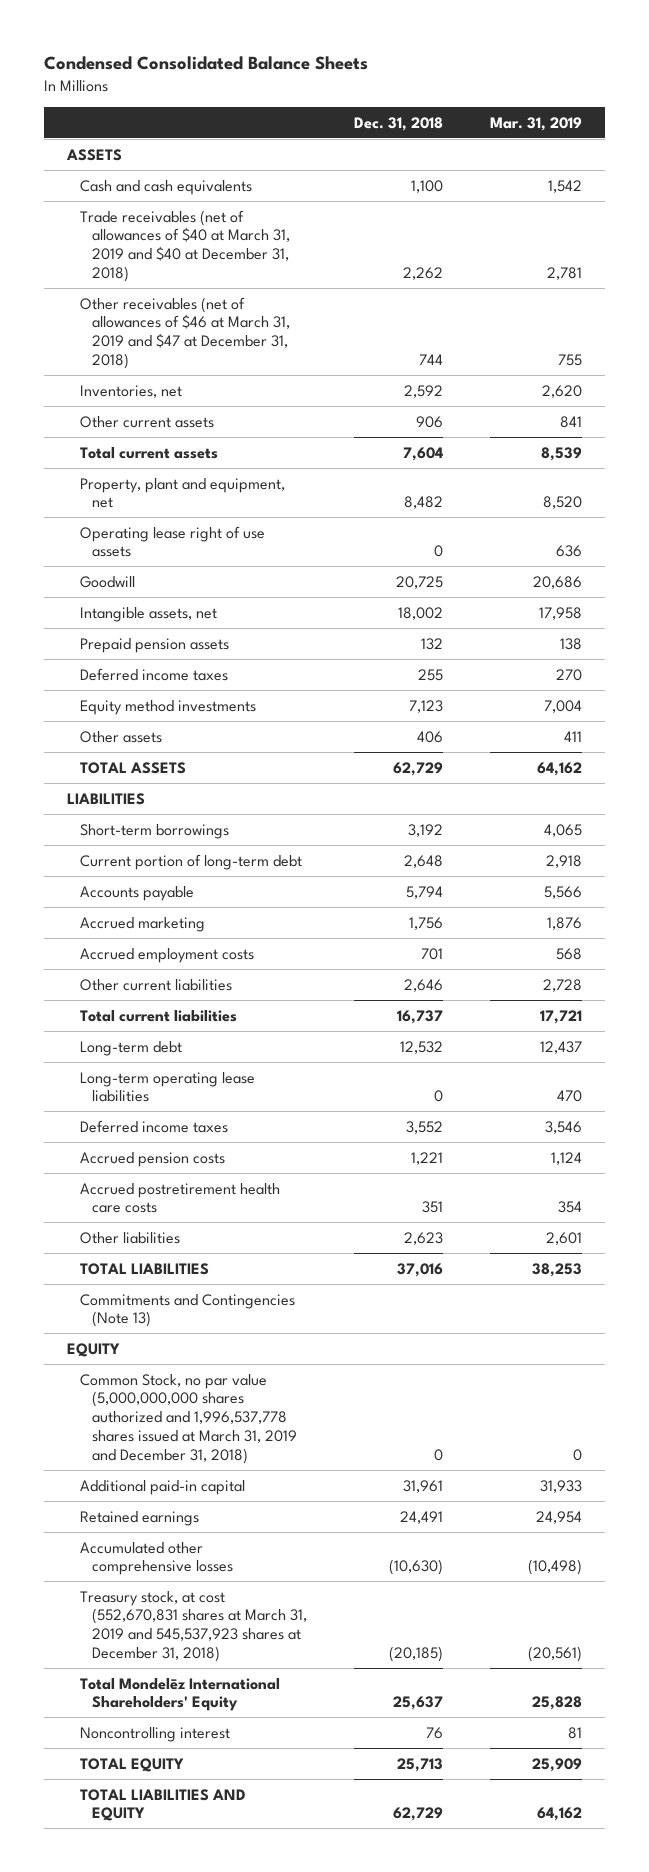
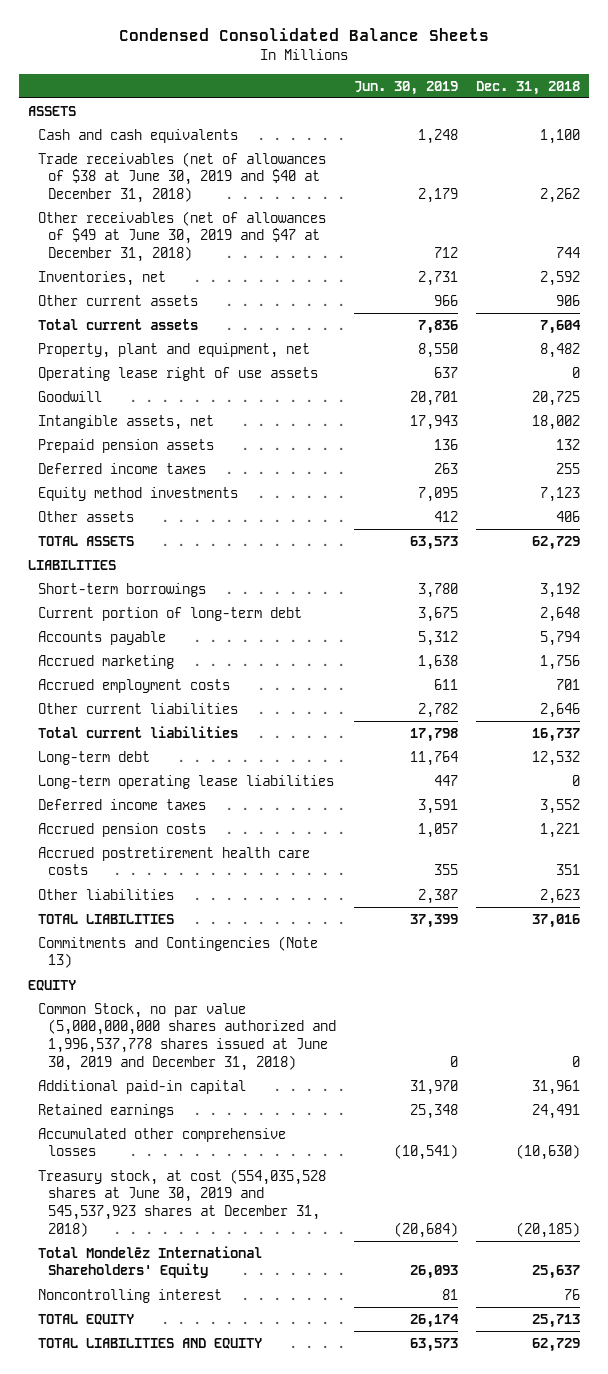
[489,116,582,131] Mar. 31, 2019 -> none
none -> [354,80,459,95] Jun. 30, 2019
[79,209,291,282] Trade receivables (net of allowances of $40 at March 31, 2019 and $40 at December 31, 2018) -> [38,151,327,203] Trade receivables (net of allowances of $38 at June 30, 2019 and $40 at December 31, 2018)
[79,296,291,369] Other receivables (net of allowances of $46 at March 31, 2019 and $47 at December 31, 2018) -> [38,210,327,262] Other receivables (net of allowances of $49 at June 30, 2019 and $47 at December 31, 2018)
[79,1373,298,1464] Common Stock, no par value (5,000,000,000 shares authorized and 1,996,537,778 shares issued at March 31, 2019 and December 31, 2018) -> [38,1002,337,1071] Common Stock, no par value (5,000,000,000 shares authorized and 1,996,537,778 shares issued at June 30, 2019 and December 31, 2018)
[79,1590,308,1662] Treasury stock, at cost (552,670,831 shares at March 31, 2019 and 545,537,923 shares at December 31, 2018) -> [38,1168,327,1237] Treasury stock, at cost (554,035,528 shares at June 30, 2019 and 545,537,923 shares at December 31, 2018)

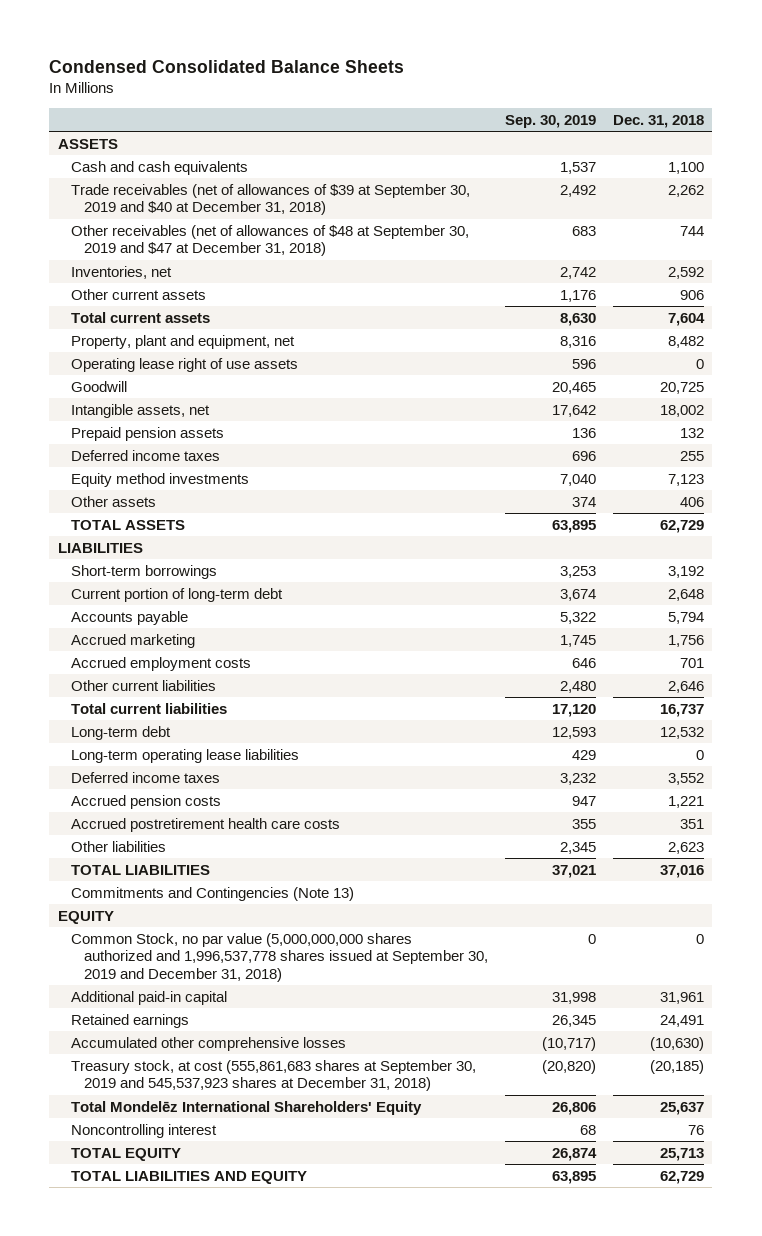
[354,80,459,95] Jun. 30, 2019 -> none
none -> [505,115,597,129] Sep. 30, 2019
[38,151,327,203] Trade receivables (net of allowances of $38 at June 30, 2019 and $40 at December 31, 2018) -> [71,183,471,216] Trade receivables (net of allowances of $39 at September 30, 2019 and $40 at December 31, 2018)
[38,210,327,262] Other receivables (net of allowances of $49 at June 30, 2019 and $47 at December 31, 2018) -> [71,224,470,257] Other receivables (net of allowances of $48 at September 30, 2019 and $47 at December 31, 2018)
[38,1002,337,1071] Common Stock, no par value (5,000,000,000 shares authorized and 1,996,537,778 shares issued at June 30, 2019 and December 31, 2018) -> [71,932,489,982] Common Stock, no par value (5,000,000,000 shares authorized and 1,996,537,778 shares issued at September 30, 2019 and December 31, 2018)
[38,1168,327,1237] Treasury stock, at cost (554,035,528 shares at June 30, 2019 and 545,537,923 shares at December 31, 2018) -> [71,1059,477,1092] Treasury stock, at cost (555,861,683 shares at September 30, 2019 and 545,537,923 shares at December 31, 2018)

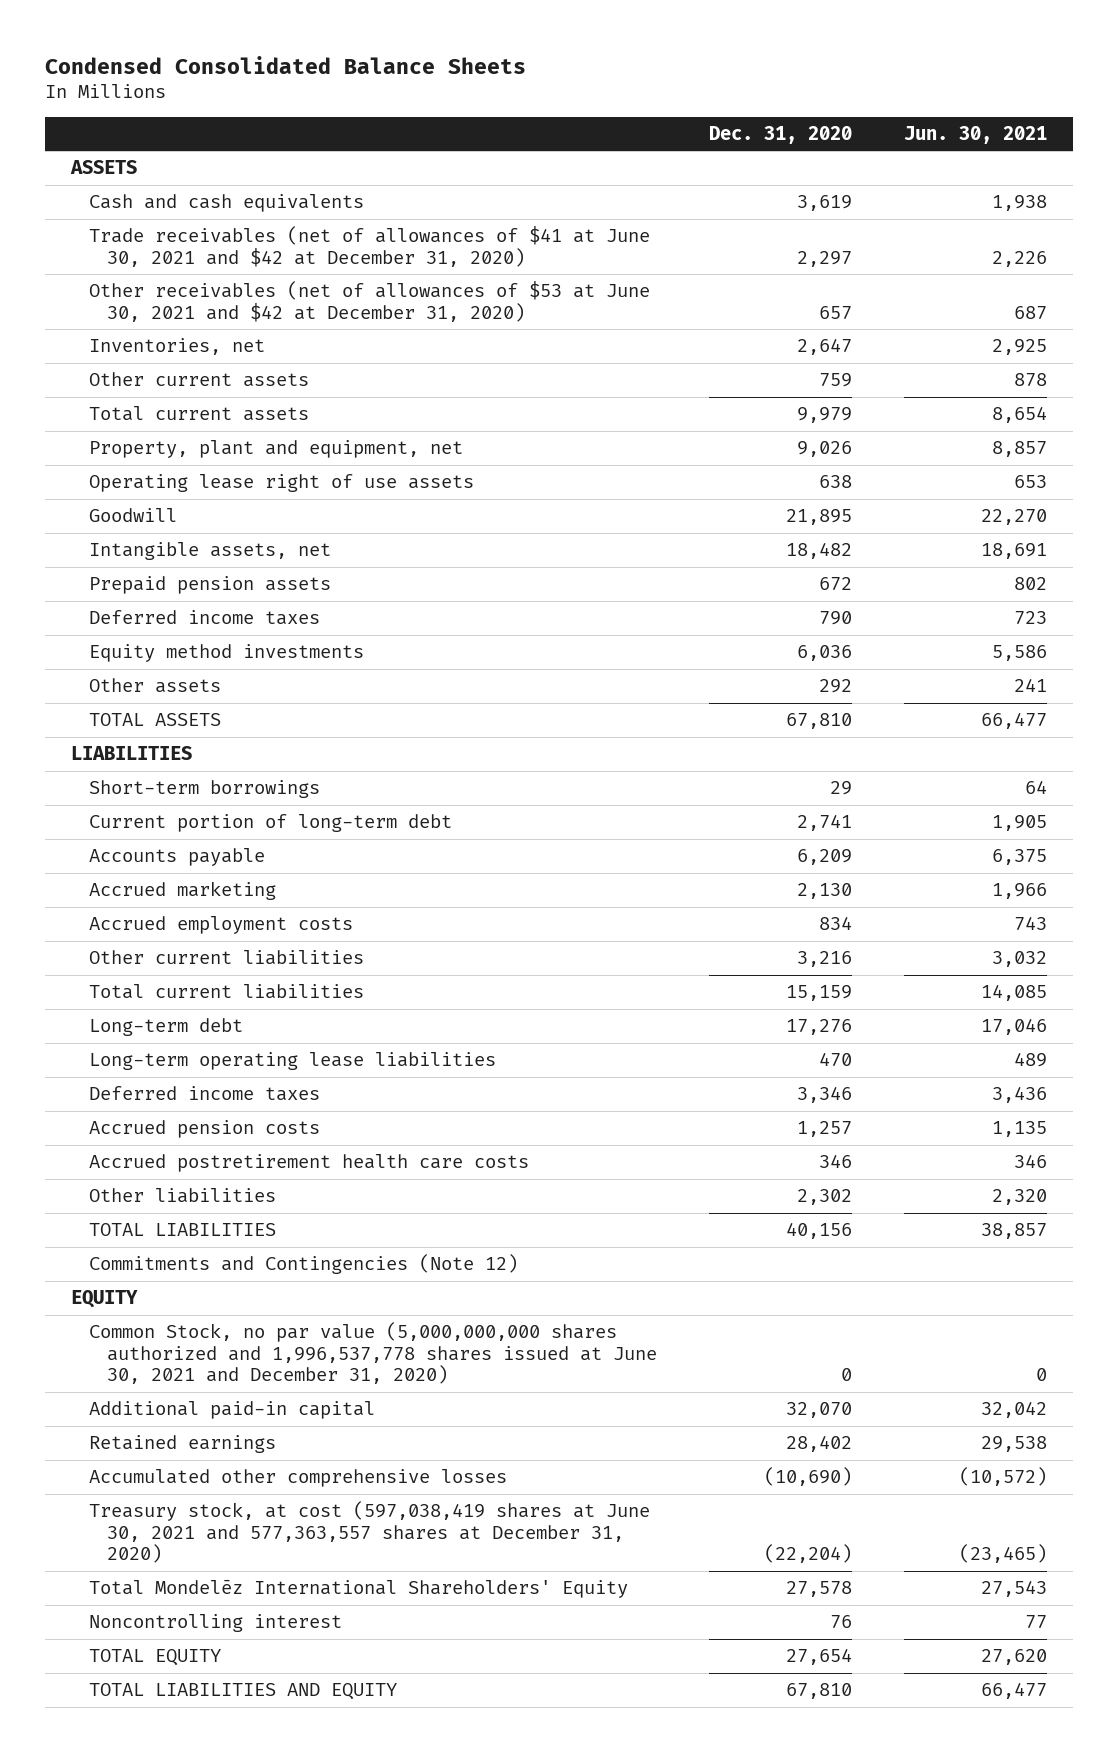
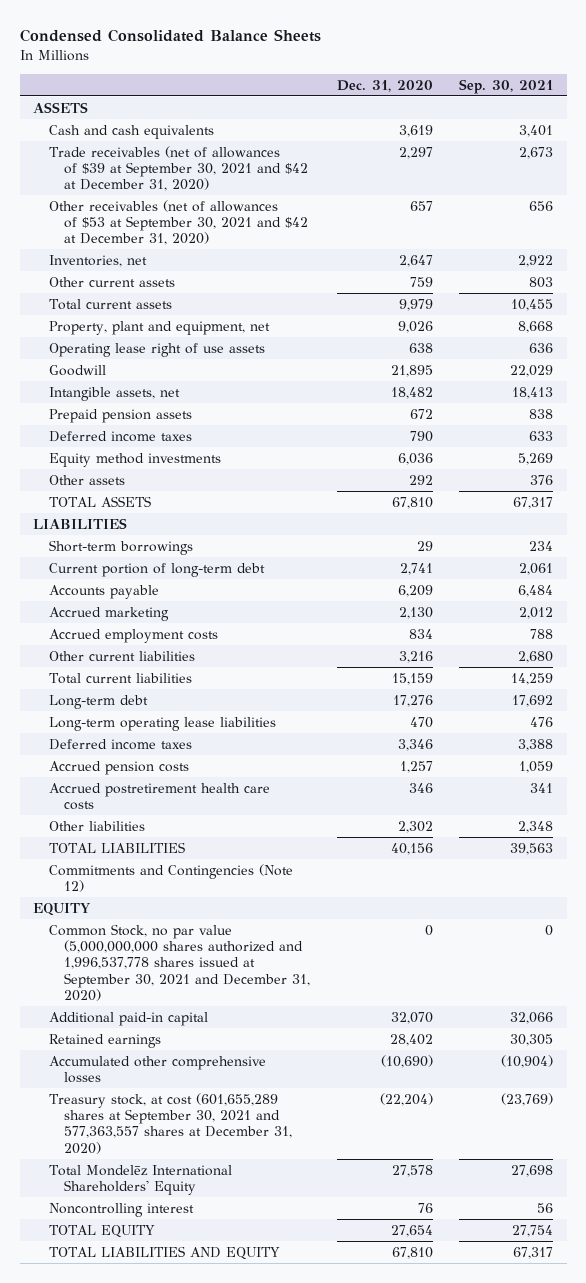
[904,125,1048,144] Jun. 30, 2021 -> none
none -> [459,78,554,94] Sep. 30, 2021
[89,226,651,267] Trade receivables (net of allowances of $41 at June 30, 2021 and $42 at December 31, 2020) -> [48,145,309,192] Trade receivables (net of allowances of $39 at September 30, 2021 and $42 at December 31, 2020)
[89,281,651,322] Other receivables (net of allowances of $53 at June 30, 2021 and $42 at December 31, 2020) -> [48,199,309,246] Other receivables (net of allowances of $53 at September 30, 2021 and $42 at December 31, 2020)
[89,1322,657,1385] Common Stock, no par value (5,000,000,000 shares authorized and 1,996,537,778 shares issued at June 30, 2021 and December 31, 2020) -> [48,923,311,1002] Common Stock, no par value (5,000,000,000 shares authorized and 1,996,537,778 shares issued at September 30, 2021 and December 31, 2020)
[89,1501,651,1564] Treasury stock, at cost (597,038,419 shares at June 30, 2021 and 577,363,557 shares at December 31, 2020) -> [48,1092,293,1154] Treasury stock, at cost (601,655,289 shares at September 30, 2021 and 577,363,557 shares at December 31, 2020)

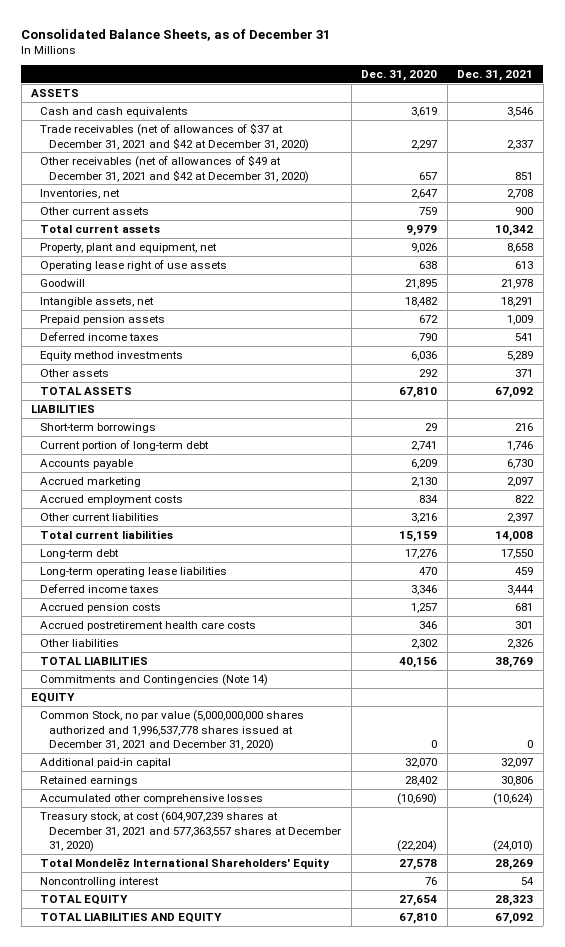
[19,29,321,43] Condensed Consolidated Balance Sheets -> [21,28,331,41] Consolidated Balance Sheets, as of December 31
[459,78,554,94] Sep. 30, 2021 -> none
none -> [457,70,534,82] Dec. 31, 2021
[48,145,309,192] Trade receivables (net of allowances of $39 at September 30, 2021 and $42 at December 31, 2020) -> [40,122,310,151] Trade receivables (net of allowances of $37 at December 31, 2021 and $42 at December 31, 2020)
[48,199,309,246] Other receivables (net of allowances of $53 at September 30, 2021 and $42 at December 31, 2020) -> [40,154,310,183] Other receivables (net of allowances of $49 at December 31, 2021 and $42 at December 31, 2020)
[48,863,293,893] Commitments and Contingencies (Note 12) -> [40,673,269,686] Commitments and Contingencies (Note 14)
[48,923,311,1002] Common Stock, no par value (5,000,000,000 shares authorized and 1,996,537,778 shares issued at September 30, 2021 and December 31, 2020) -> [40,709,305,752] Common Stock, no par value (5,000,000,000 shares authorized and 1,996,537,778 shares issued at December 31, 2021 and December 31, 2020)
[48,1092,293,1154] Treasury stock, at cost (601,655,289 shares at September 30, 2021 and 577,363,557 shares at December 31, 2020) -> [40,810,342,853] Treasury stock, at cost (604,907,239 shares at December 31, 2021 and 577,363,557 shares at December 31, 2020)

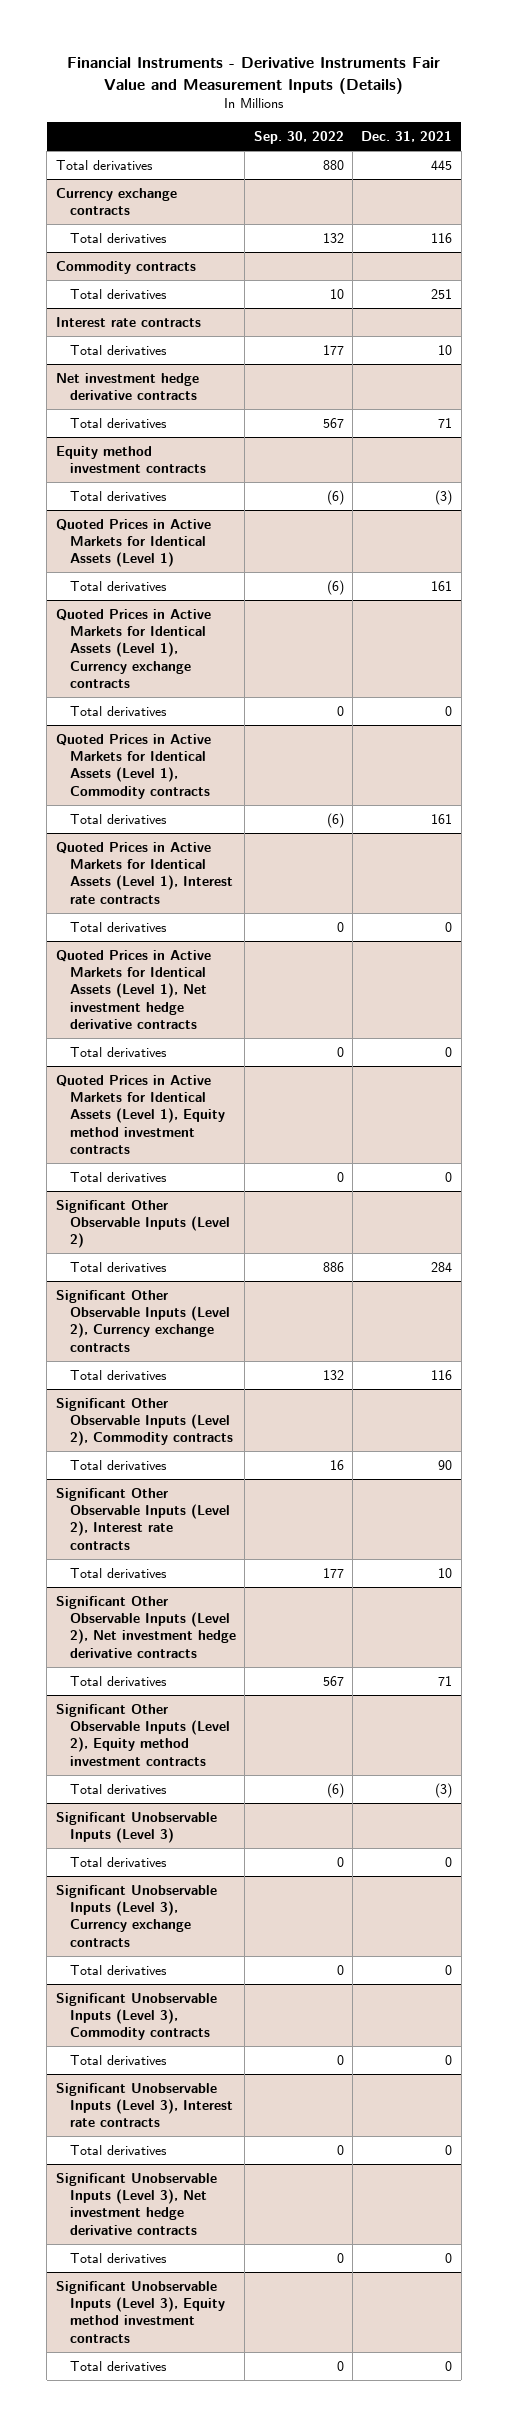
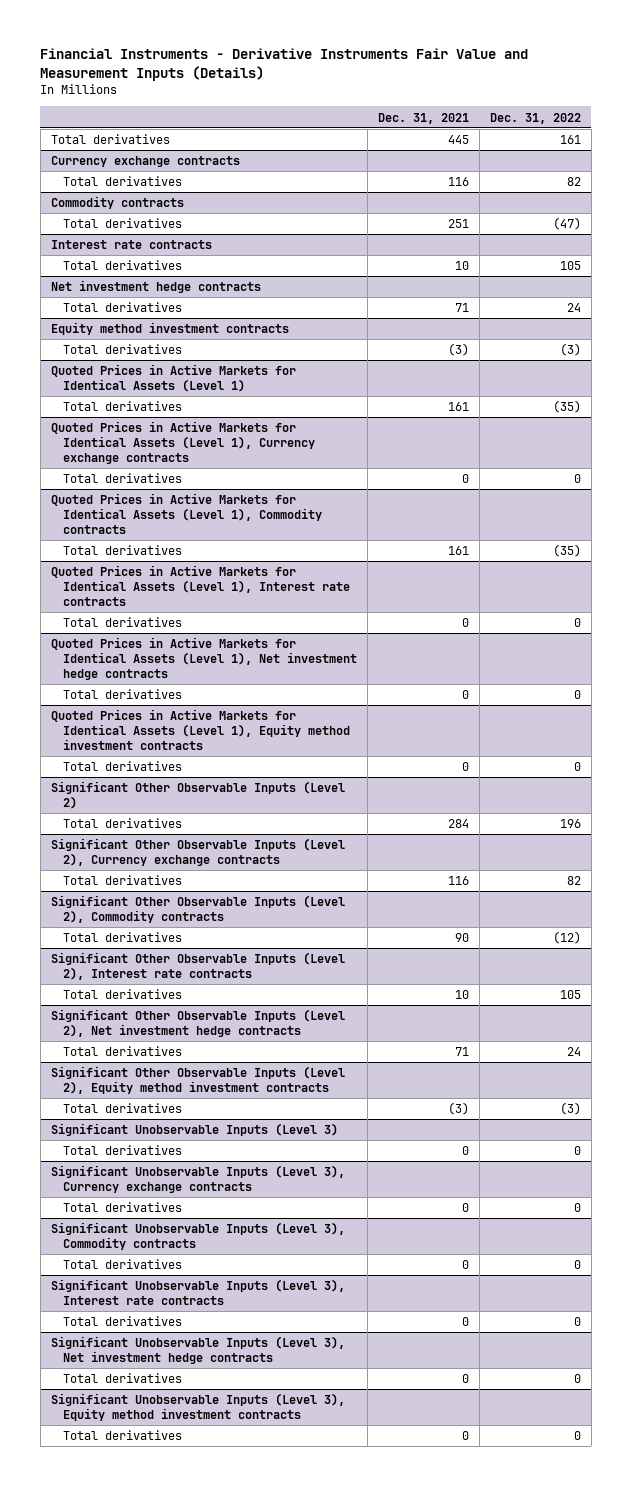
[253,131,344,145] Sep. 30, 2022 -> none
none -> [489,112,581,124] Dec. 31, 2022
[55,372,199,401] Net investment hedge derivative contracts -> [50,280,261,294] Net investment hedge contracts
[55,949,211,1029] Quoted Prices in Active Markets for Identical Assets (Level 1), Net investment hedge derivative contracts -> [50,637,357,681] Quoted Prices in Active Markets for Identical Assets (Level 1), Net investment hedge contracts
[55,1595,236,1658] Significant Other Observable Inputs (Level 2), Net investment hedge derivative contracts -> [50,1009,345,1038] Significant Other Observable Inputs (Level 2), Net investment hedge contracts
[55,2172,217,2235] Significant Unobservable Inputs (Level 3), Net investment hedge derivative contracts -> [50,1336,345,1365] Significant Unobservable Inputs (Level 3), Net investment hedge contracts

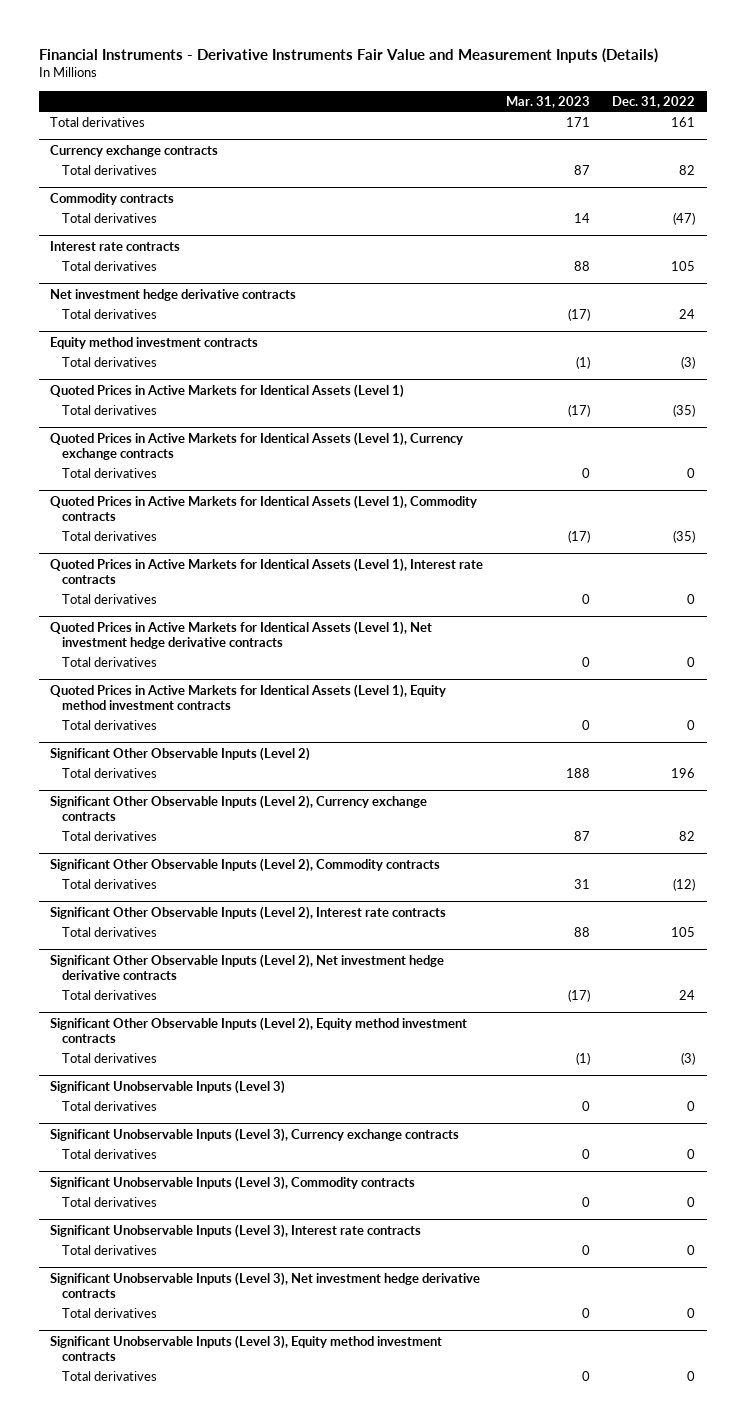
[377,112,469,124] Dec. 31, 2021 -> none
none -> [505,95,590,108] Mar. 31, 2023
[50,280,261,294] Net investment hedge contracts -> [50,288,297,301] Net investment hedge derivative contracts
[50,637,357,681] Quoted Prices in Active Markets for Identical Assets (Level 1), Net investment hedge contracts -> [50,620,433,649] Quoted Prices in Active Markets for Identical Assets (Level 1), Net investment hedge derivative contracts
[50,1009,345,1038] Significant Other Observable Inputs (Level 2), Net investment hedge contracts -> [50,953,445,980] Significant Other Observable Inputs (Level 2), Net investment hedge derivative contracts
[50,1336,345,1365] Significant Unobservable Inputs (Level 3), Net investment hedge contracts -> [50,1271,481,1298] Significant Unobservable Inputs (Level 3), Net investment hedge derivative contracts

